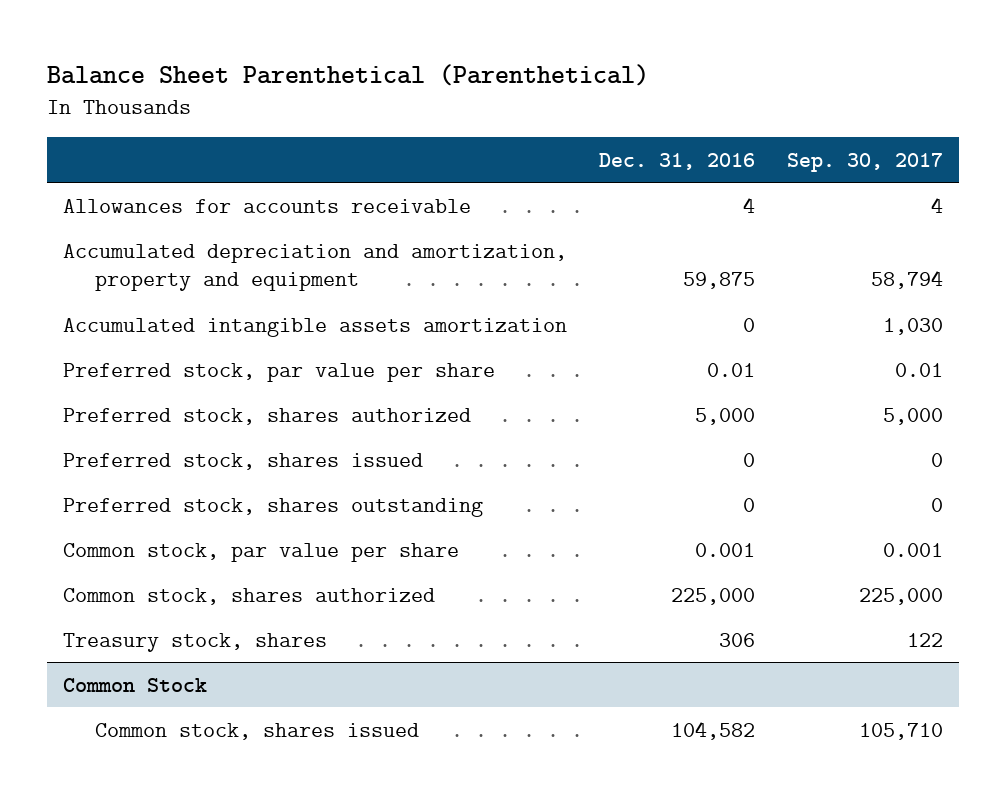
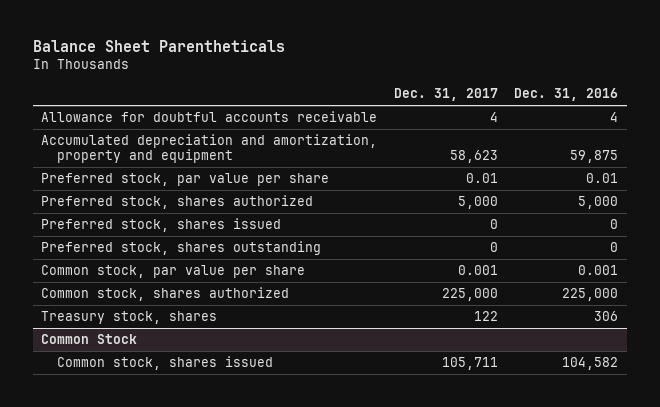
[47,63,650,86] Balance Sheet Parenthetical (Parenthetical) -> [33,40,286,53] Balance Sheet Parentheticals
[786,152,943,172] Sep. 30, 2017 -> none
none -> [393,87,498,101] Dec. 31, 2017
[63,198,472,213] Allowances for accounts receivable -> [41,111,378,123] Allowance for doubtful accounts receivable
[63,317,568,337] Accumulated intangible assets amortization -> none

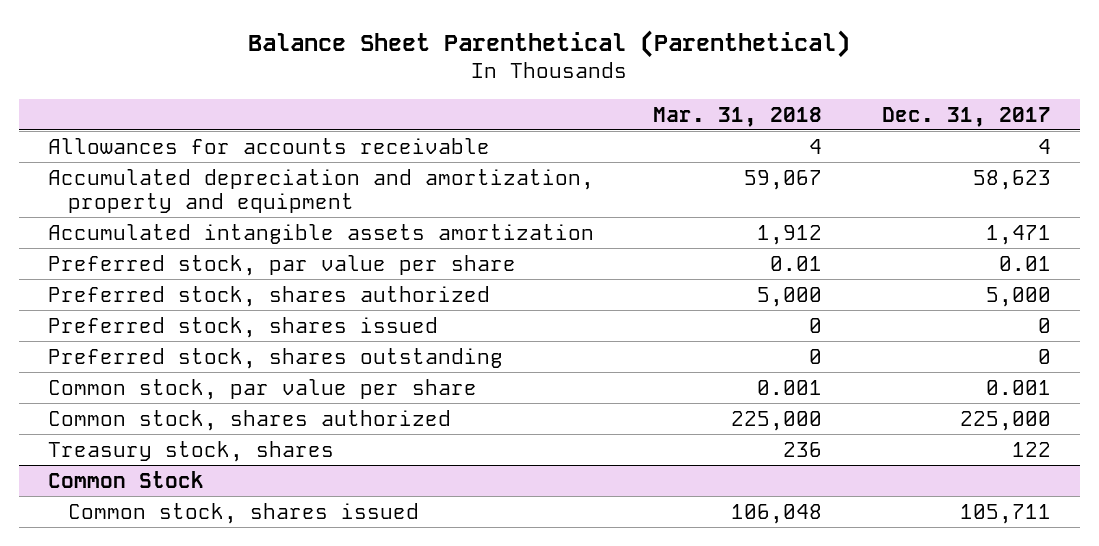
[33,40,286,53] Balance Sheet Parentheticals -> [248,29,851,58] Balance Sheet Parenthetical (Parenthetical)
[514,87,619,101] Dec. 31, 2016 -> none
none -> [653,106,823,127] Mar. 31, 2018
[41,111,378,123] Allowance for doubtful accounts receivable -> [48,137,491,154] Allowances for accounts receivable
none -> [48,223,595,244] Accumulated intangible assets amortization

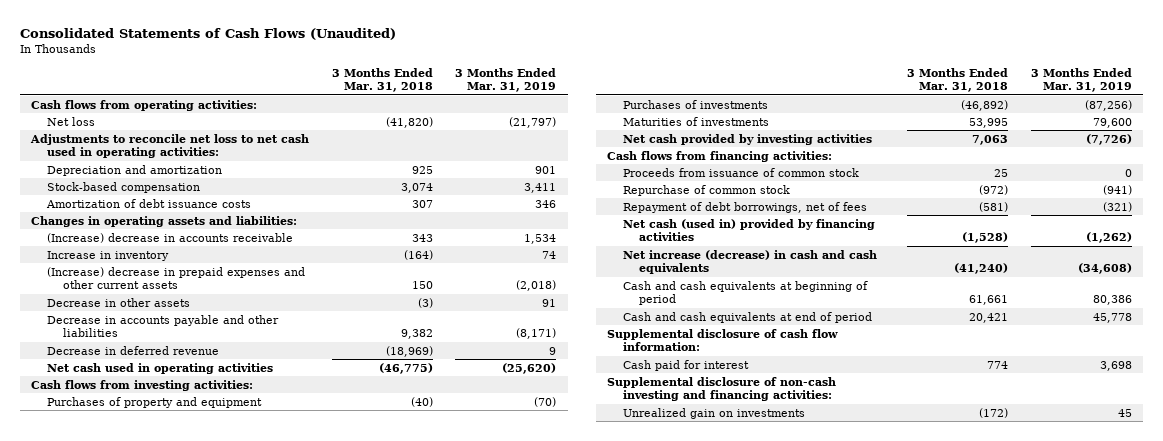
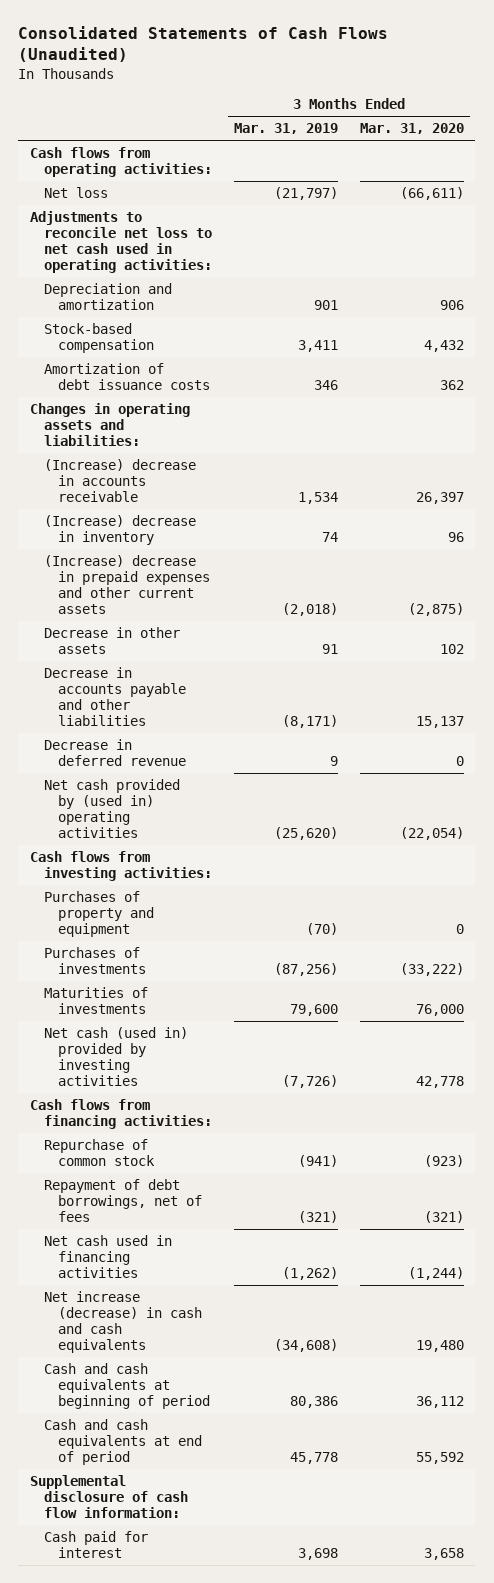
[331,67,433,93] 3 Months Ended Mar. 31, 2018 -> none
none -> [360,122,465,134] Mar. 31, 2020
[47,250,170,261] Increase in inventory -> [43,514,196,545] (Increase) decrease in inventory
[47,362,274,374] Net cash used in operating activities -> [43,778,180,838] Net cash provided by (used in) operating activities
[622,133,872,145] Net cash provided by investing activities -> [43,1026,188,1086] Net cash (used in) provided by investing activities
[622,167,859,177] Proceeds from issuance of common stock -> none
[622,218,875,242] Net cash (used in) provided by financing activities -> [43,1234,172,1278] Net cash used in financing activities
[606,376,836,402] Supplemental disclosure of non-cash investing and financing activities: -> none
[622,407,805,419] Unrealized gain on investments -> none

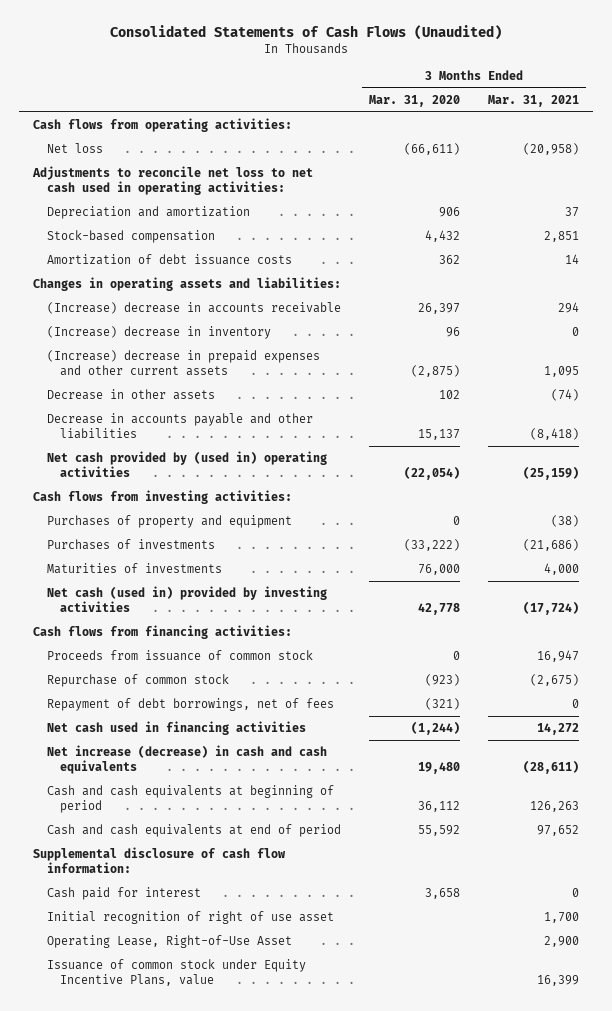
[233,122,338,134] Mar. 31, 2019 -> none
none -> [487,94,579,107] Mar. 31, 2021
[43,738,186,766] Decrease in deferred revenue -> none
none -> [46,649,313,661] Proceeds from issuance of common stock
none -> [46,910,334,924] Initial recognition of right of use asset
none -> [46,934,292,948] Operating Lease, Right-of-Use Asset
none -> [46,958,306,987] Issuance of common stock under Equity Incentive Plans, value

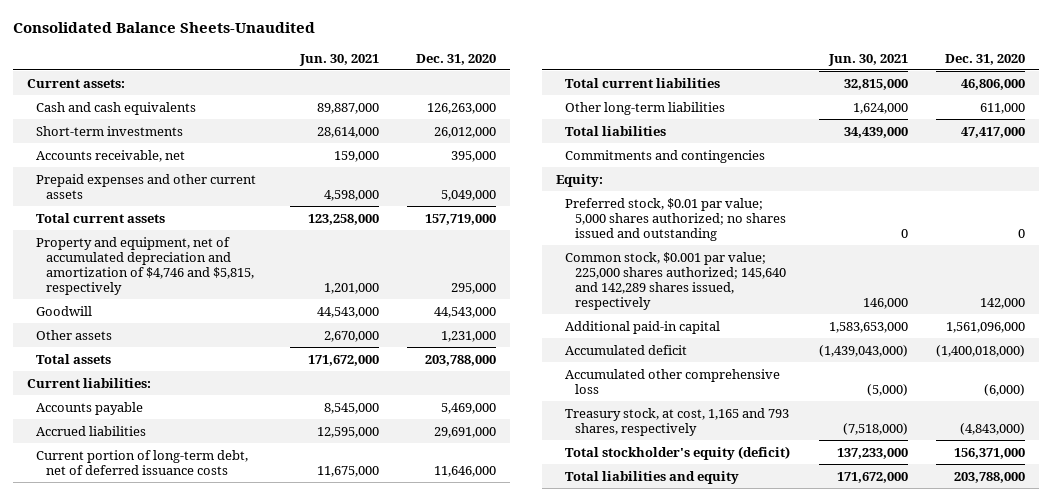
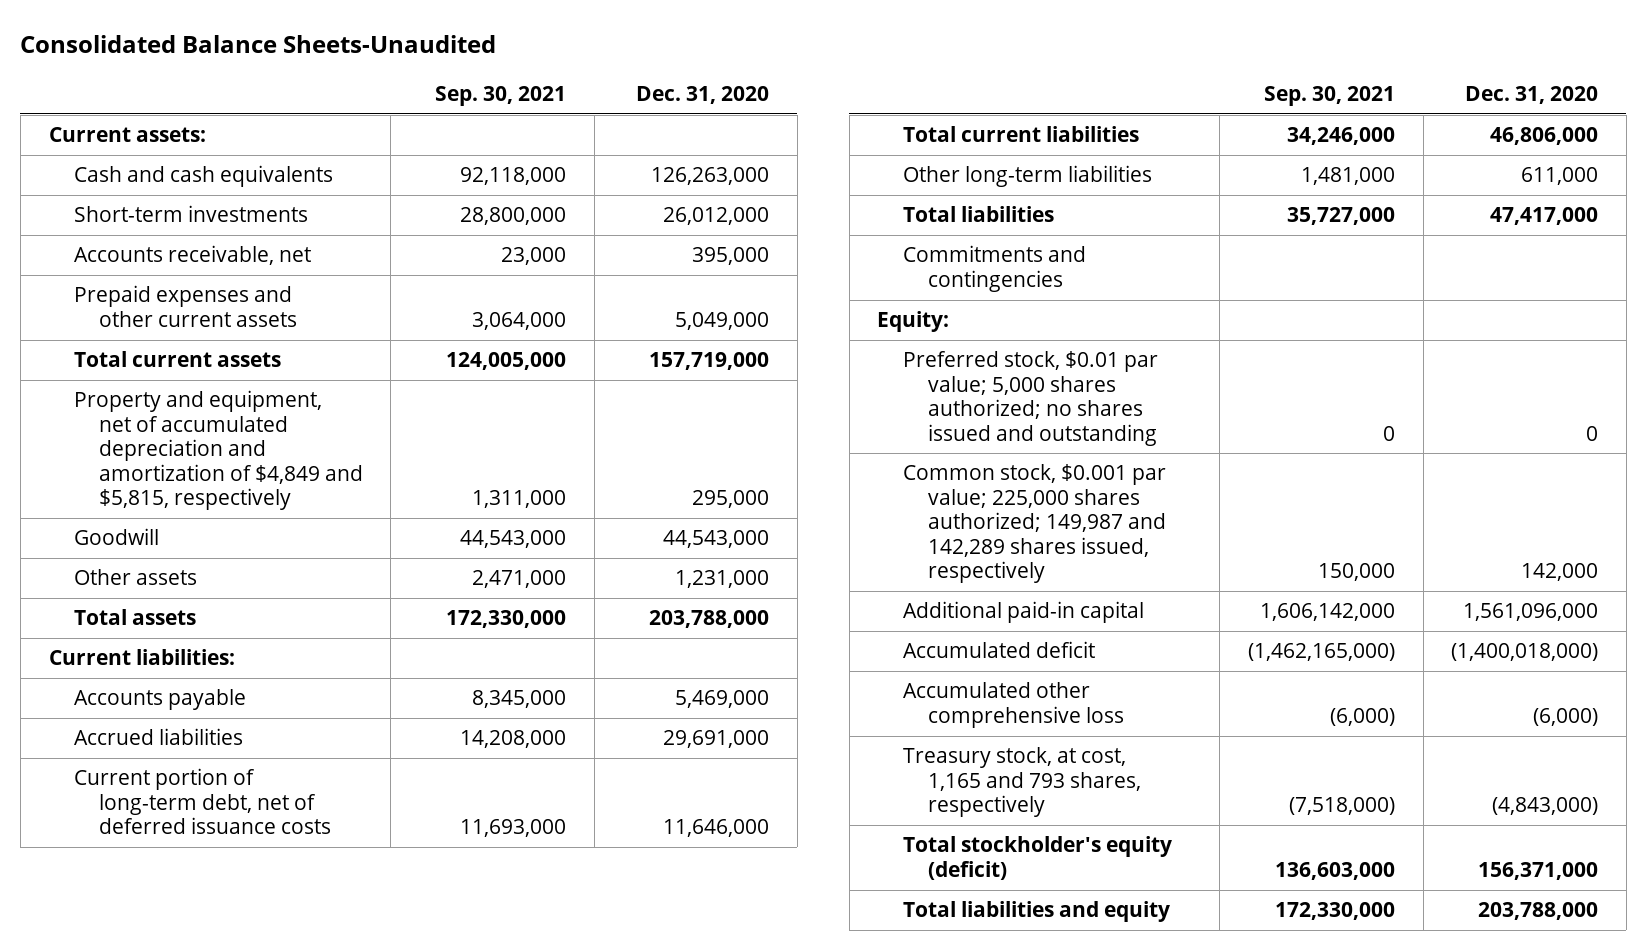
[298,53,379,66] Jun. 30, 2021 -> none
none -> [435,86,567,107] Sep. 30, 2021
[36,236,254,295] Property and equipment, net of accumulated depreciation and amortization of $4,746 and $5,815, respectively -> [73,390,363,510] Property and equipment, net of accumulated depreciation and amortization of $4,849 and $5,815, respectively
[565,251,786,310] Common stock, $0.001 par value; 225,000 shares authorized; 145,640 and 142,289 shares issued, respectively -> [902,464,1166,583] Common stock, $0.001 par value; 225,000 shares authorized; 149,987 and 142,289 shares issued, respectively

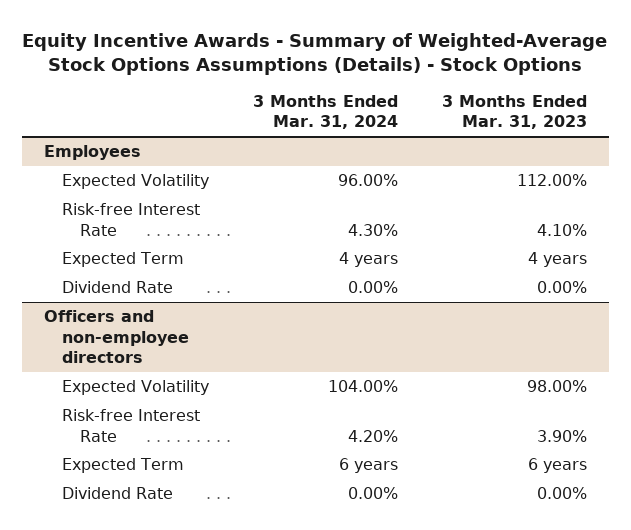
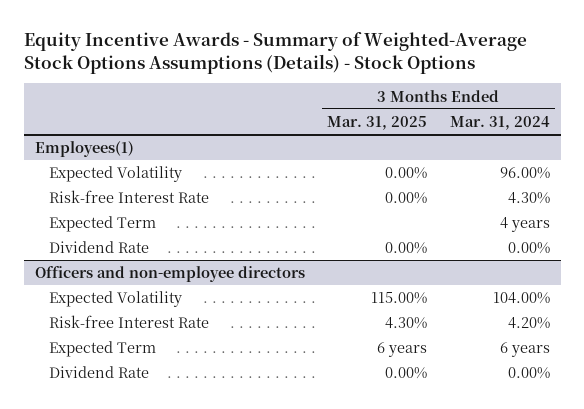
[441,95,587,130] 3 Months Ended Mar. 31, 2023 -> none
none -> [327,116,428,131] Mar. 31, 2025
[44,145,142,161] Employees -> [34,141,134,158] Employees(1)

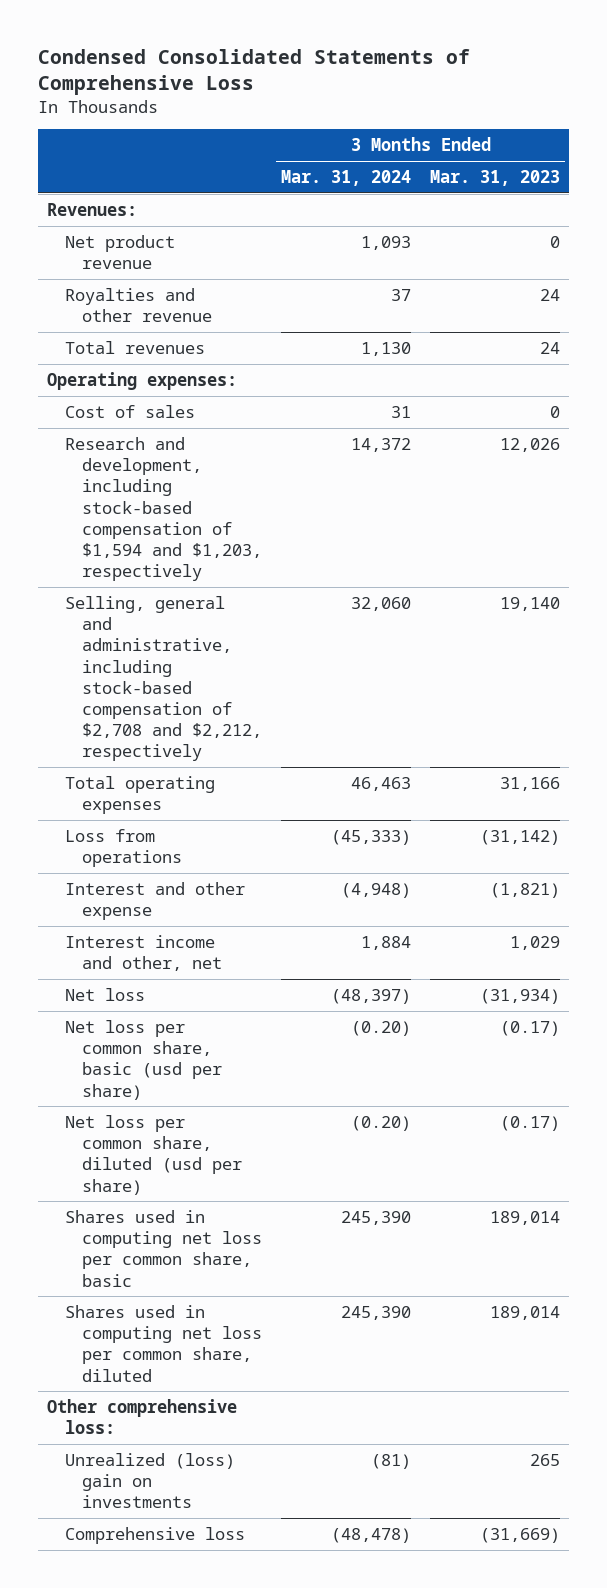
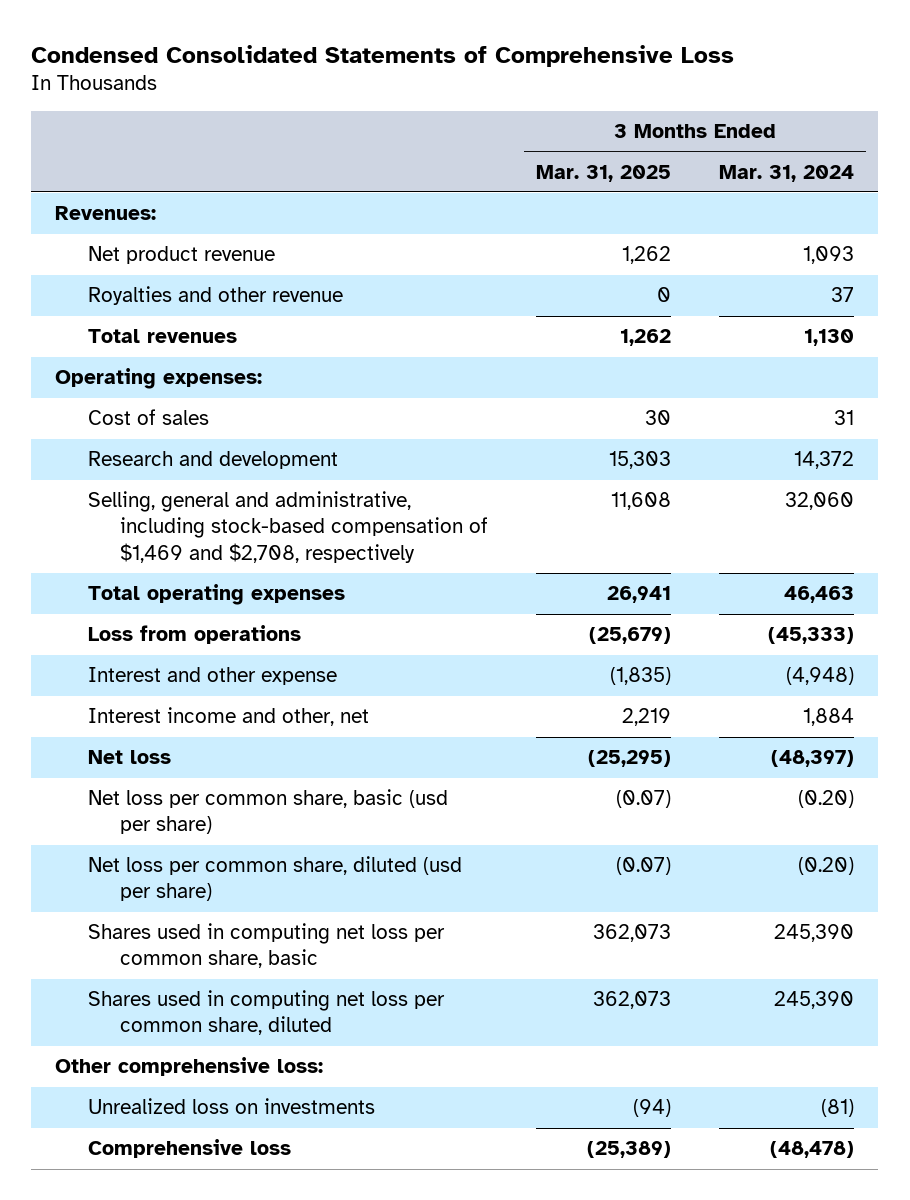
[429,170,560,187] Mar. 31, 2023 -> none
none -> [536,164,672,182] Mar. 31, 2025
[64,436,263,582] Research and development, including stock-based compensation of $1,594 and $1,203, respectively -> [87,451,338,470] Research and development
[64,595,263,762] Selling, general and administrative, including stock-based compensation of $2,708 and $2,212, respectively -> [87,491,489,563] Selling, general and administrative, including stock-based compensation of $1,469 and $2,708, respectively
[64,1452,235,1509] Unrealized (loss) gain on investments -> [87,1098,375,1115] Unrealized loss on investments

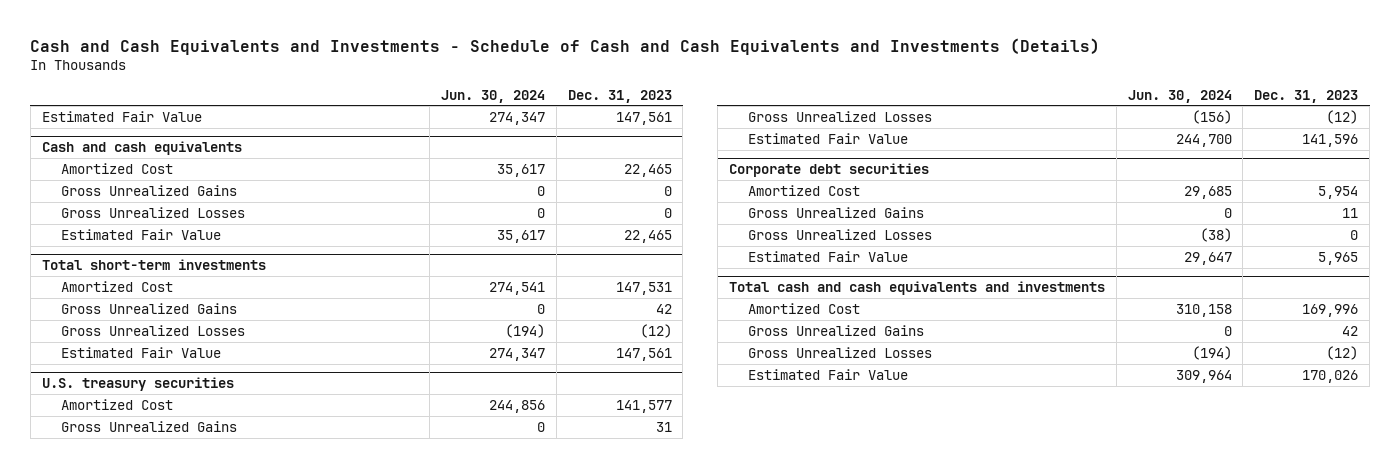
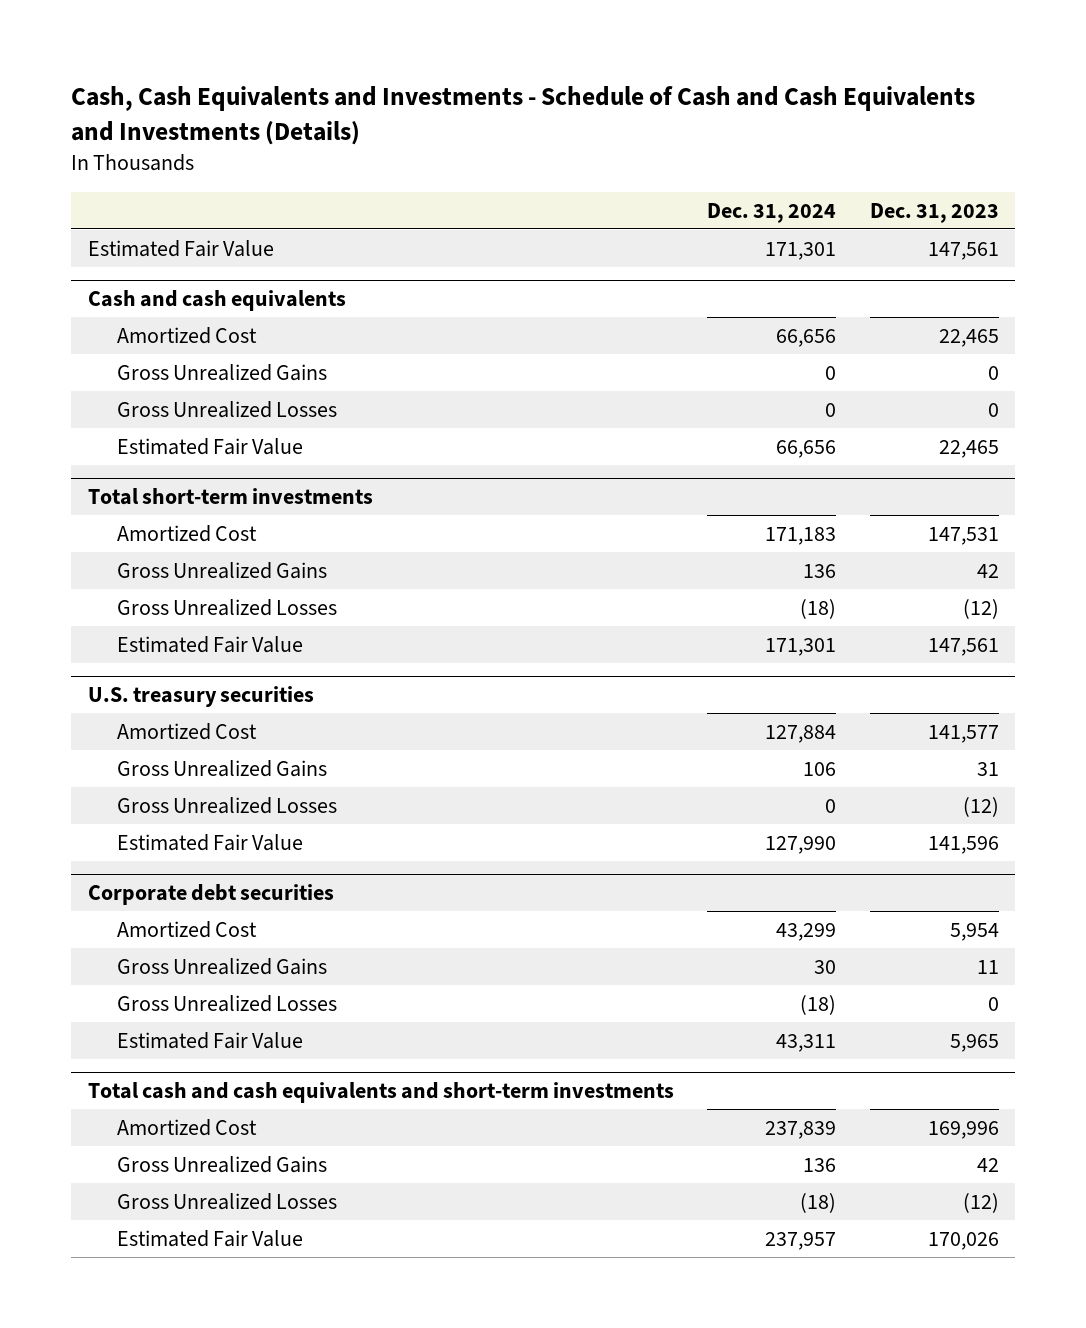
[30,37,1101,55] Cash and Cash Equivalents and Investments - Schedule of Cash and Cash Equivalents and Investments (Details) -> [70,86,975,145] Cash, Cash Equivalents and Investments - Schedule of Cash and Cash Equivalents and Investments (Details)
[440,89,545,103] Jun. 30, 2024 -> none
none -> [707,202,837,223] Dec. 31, 2024
[728,281,1105,296] Total cash and cash equivalents and investments -> [87,1081,674,1103] Total cash and cash equivalents and short-term investments

